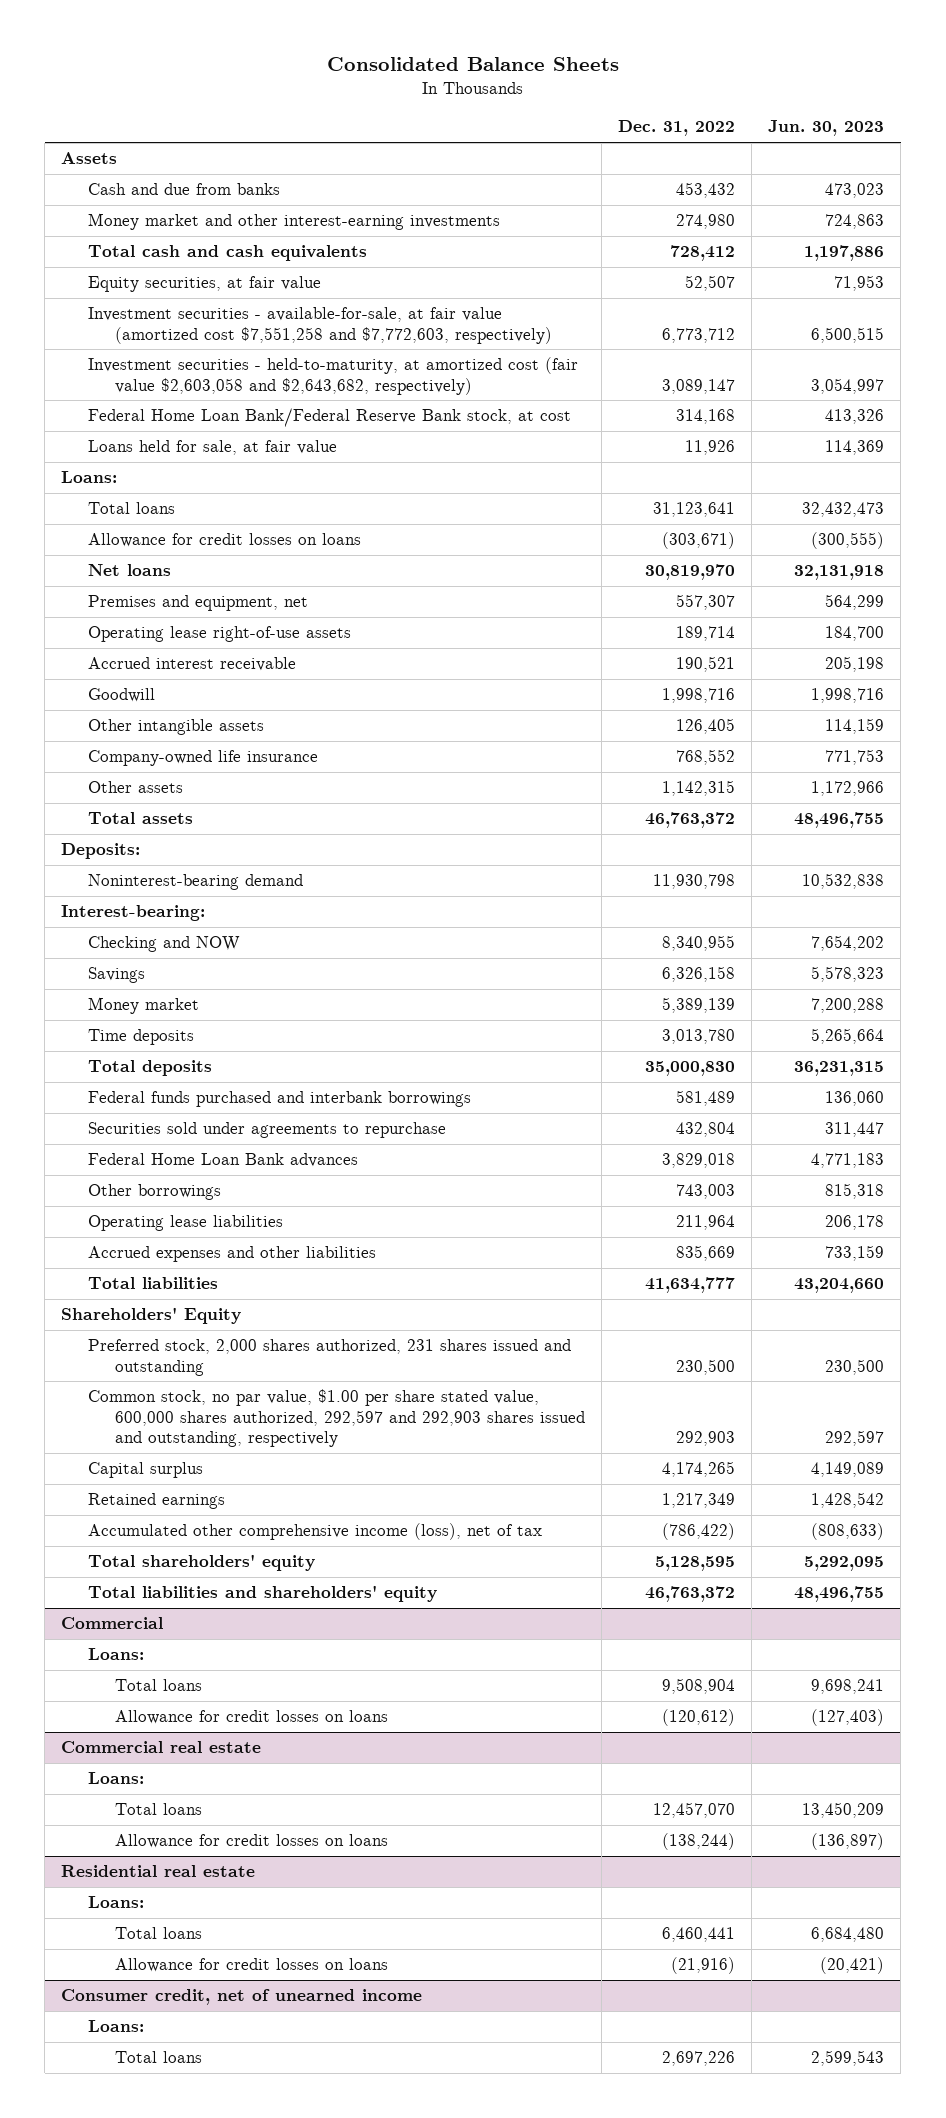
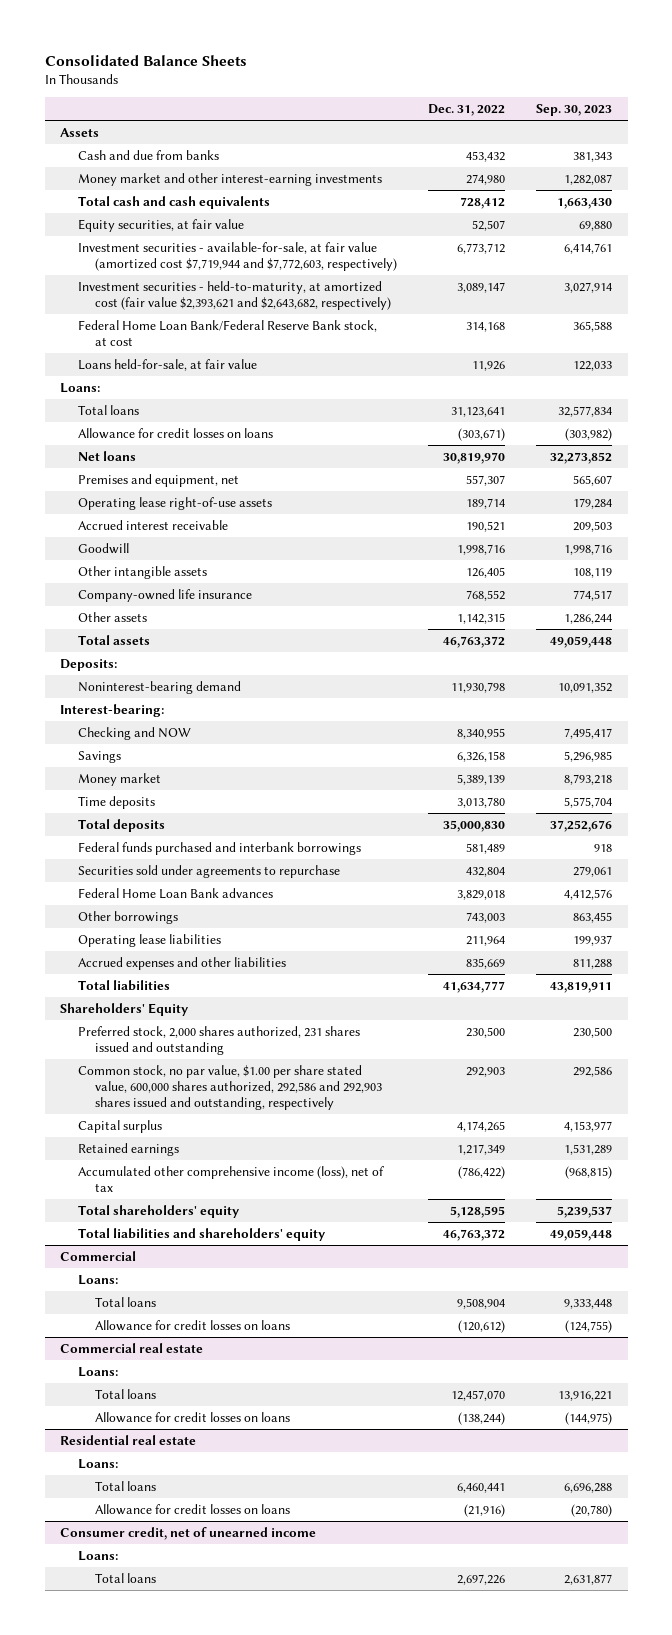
[768,120,885,137] Jun. 30, 2023 -> none
none -> [536,104,613,117] Sep. 30, 2023
[88,307,553,344] Investment securities - available-for-sale, at fair value (amortized cost $7,551,258 and $7,772,603, respectively) -> [77,241,397,271] Investment securities - available-for-sale, at fair value (amortized cost $7,719,944 and $7,772,603, respectively)
[88,357,579,395] Investment securities - held-to-maturity, at amortized cost (fair value $2,603,058 and $2,643,682, respectively) -> [77,280,391,310] Investment securities - held-to-maturity, at amortized cost (fair value $2,393,621 and $2,643,682, respectively)
[88,440,338,456] Loans held for sale, at fair value -> [77,358,257,371] Loans held-for-sale, at fair value
[88,1389,586,1447] Common stock, no par value, $1.00 per share stated value, 600,000 shares authorized, 292,597 and 292,903 shares issued and outstanding, respectively -> [77,1064,382,1111] Common stock, no par value, $1.00 per share stated value, 600,000 shares authorized, 292,586 and 292,903 shares issued and outstanding, respectively

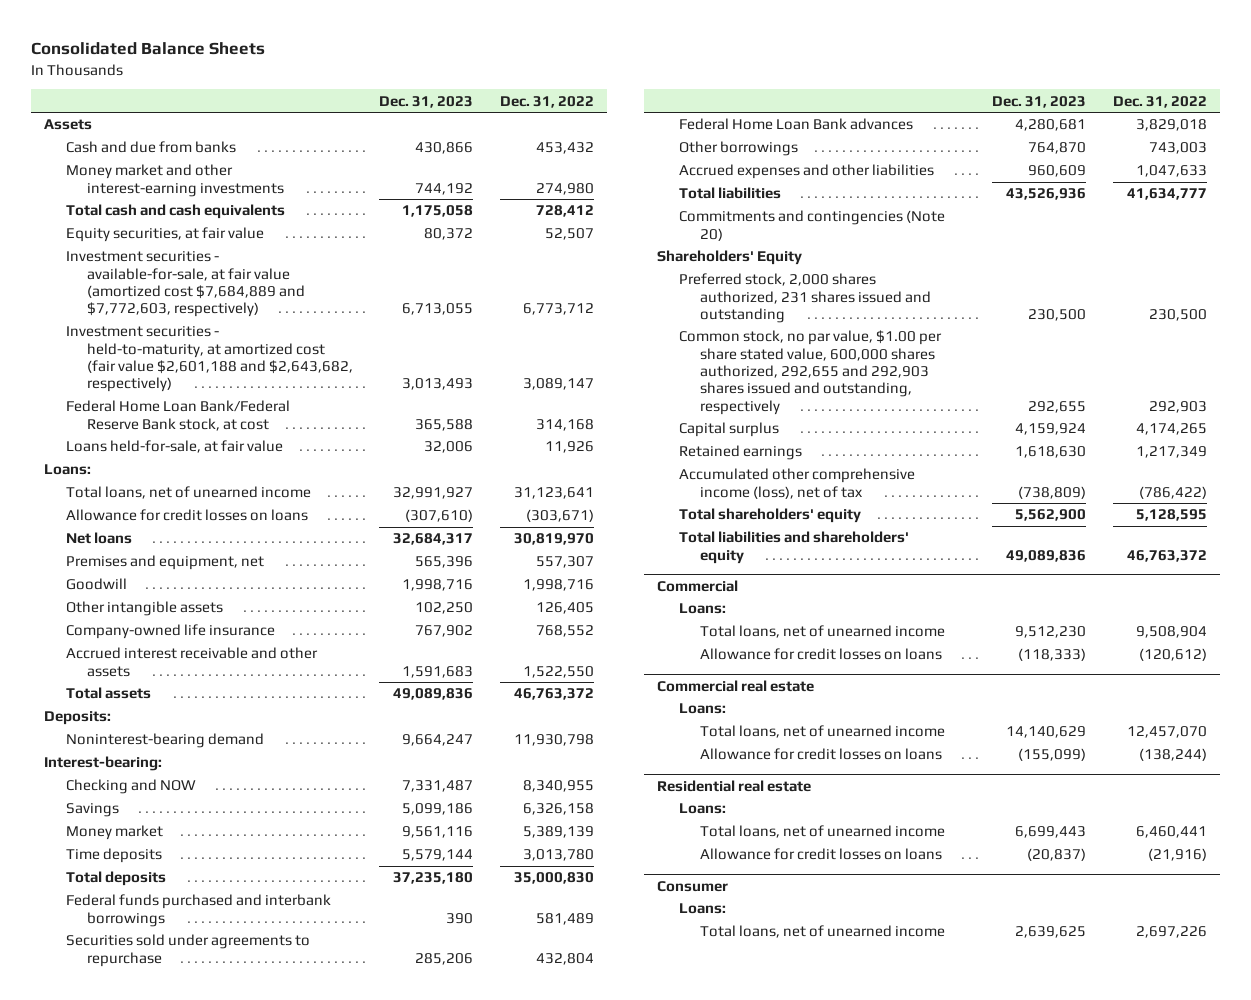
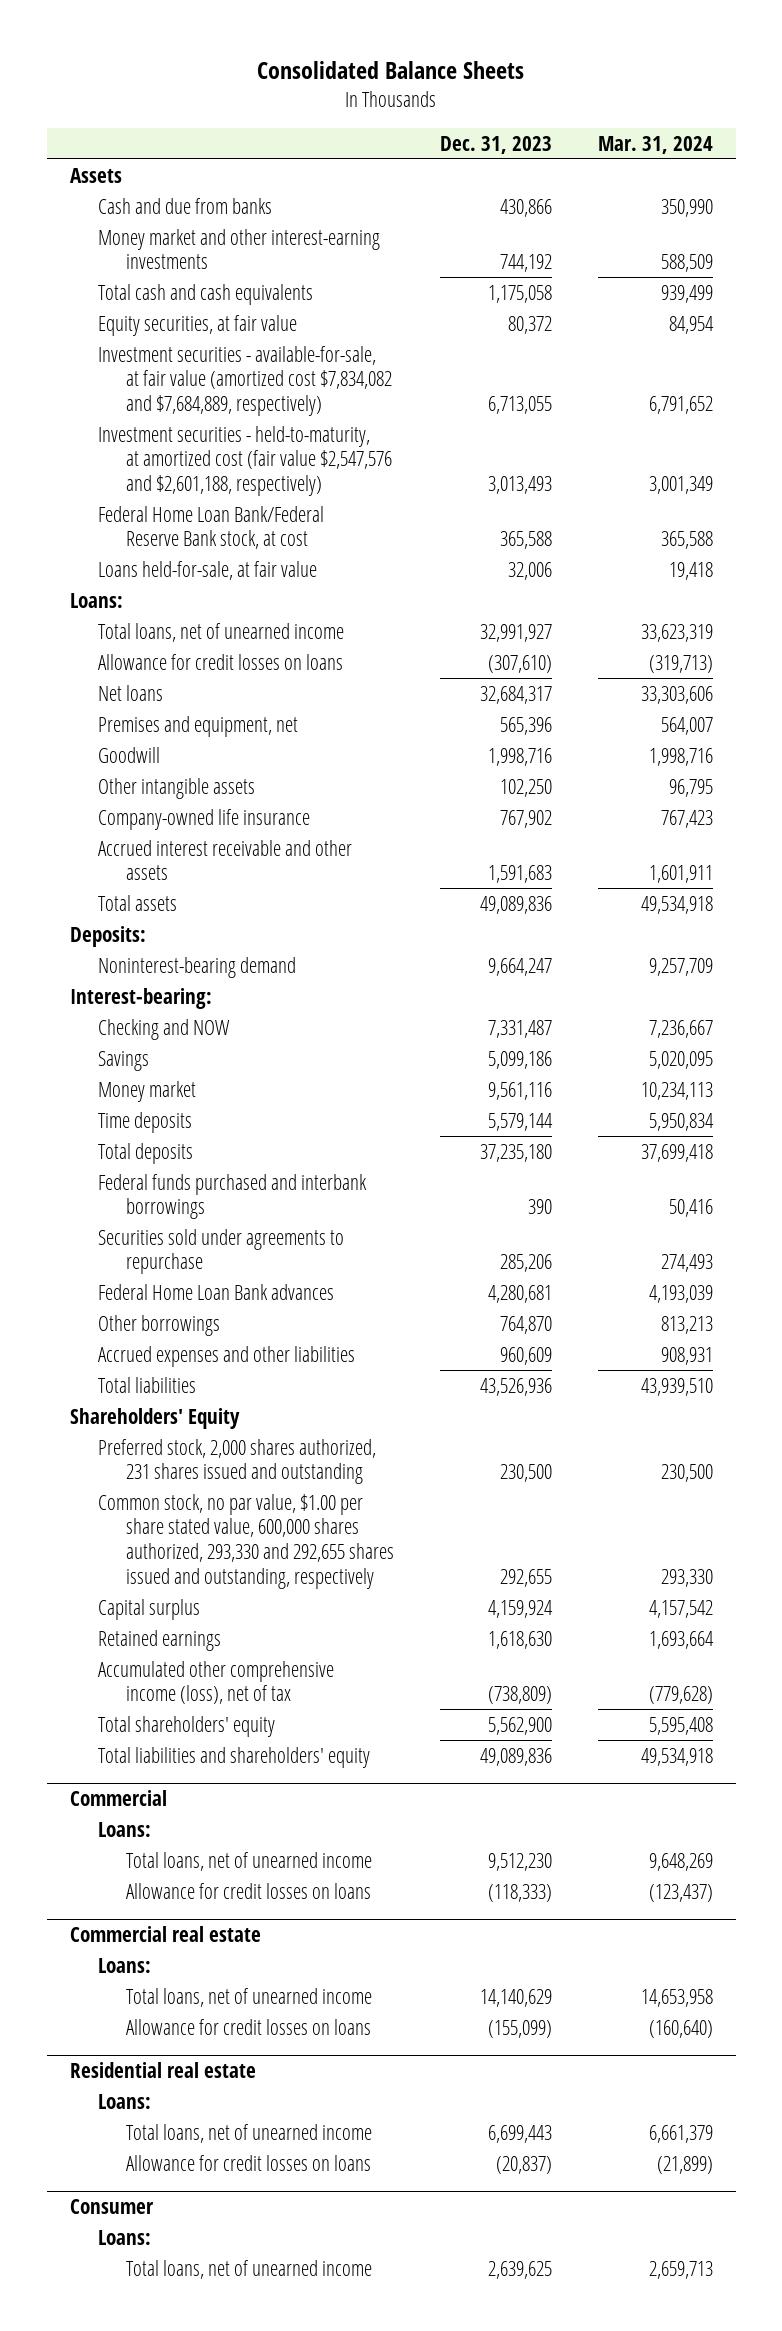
[499,95,594,108] Dec. 31, 2022 -> none
none -> [597,135,713,154] Mar. 31, 2024
[65,251,305,318] Investment securities - available-for-sale, at fair value (amortized cost $7,684,889 and $7,772,603, respectively) -> [97,345,392,417] Investment securities - available-for-sale, at fair value (amortized cost $7,834,082 and $7,684,889, respectively)
[65,326,353,393] Investment securities - held-to-maturity, at amortized cost (fair value $2,601,188 and $2,643,682, respectively) -> [97,425,392,497] Investment securities - held-to-maturity, at amortized cost (fair value $2,547,576 and $2,601,188, respectively)
[678,210,945,241] Commitments and contingencies (Note 20) -> none
[678,330,942,415] Common stock, no par value, $1.00 per share stated value, 600,000 shares authorized, 292,655 and 292,903 shares issued and outstanding, respectively -> [97,1493,394,1589] Common stock, no par value, $1.00 per share stated value, 600,000 shares authorized, 293,330 and 292,655 shares issued and outstanding, respectively

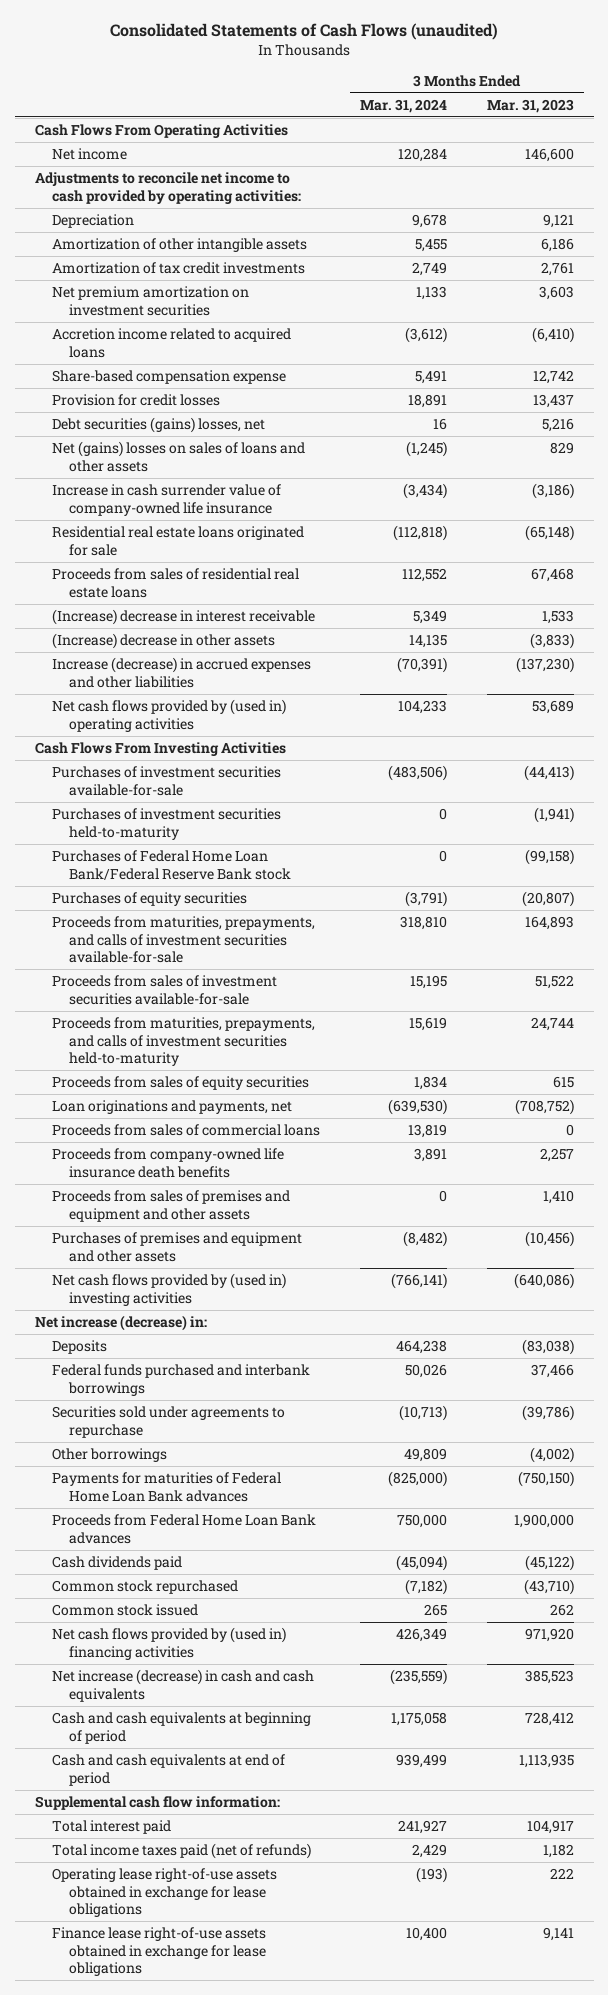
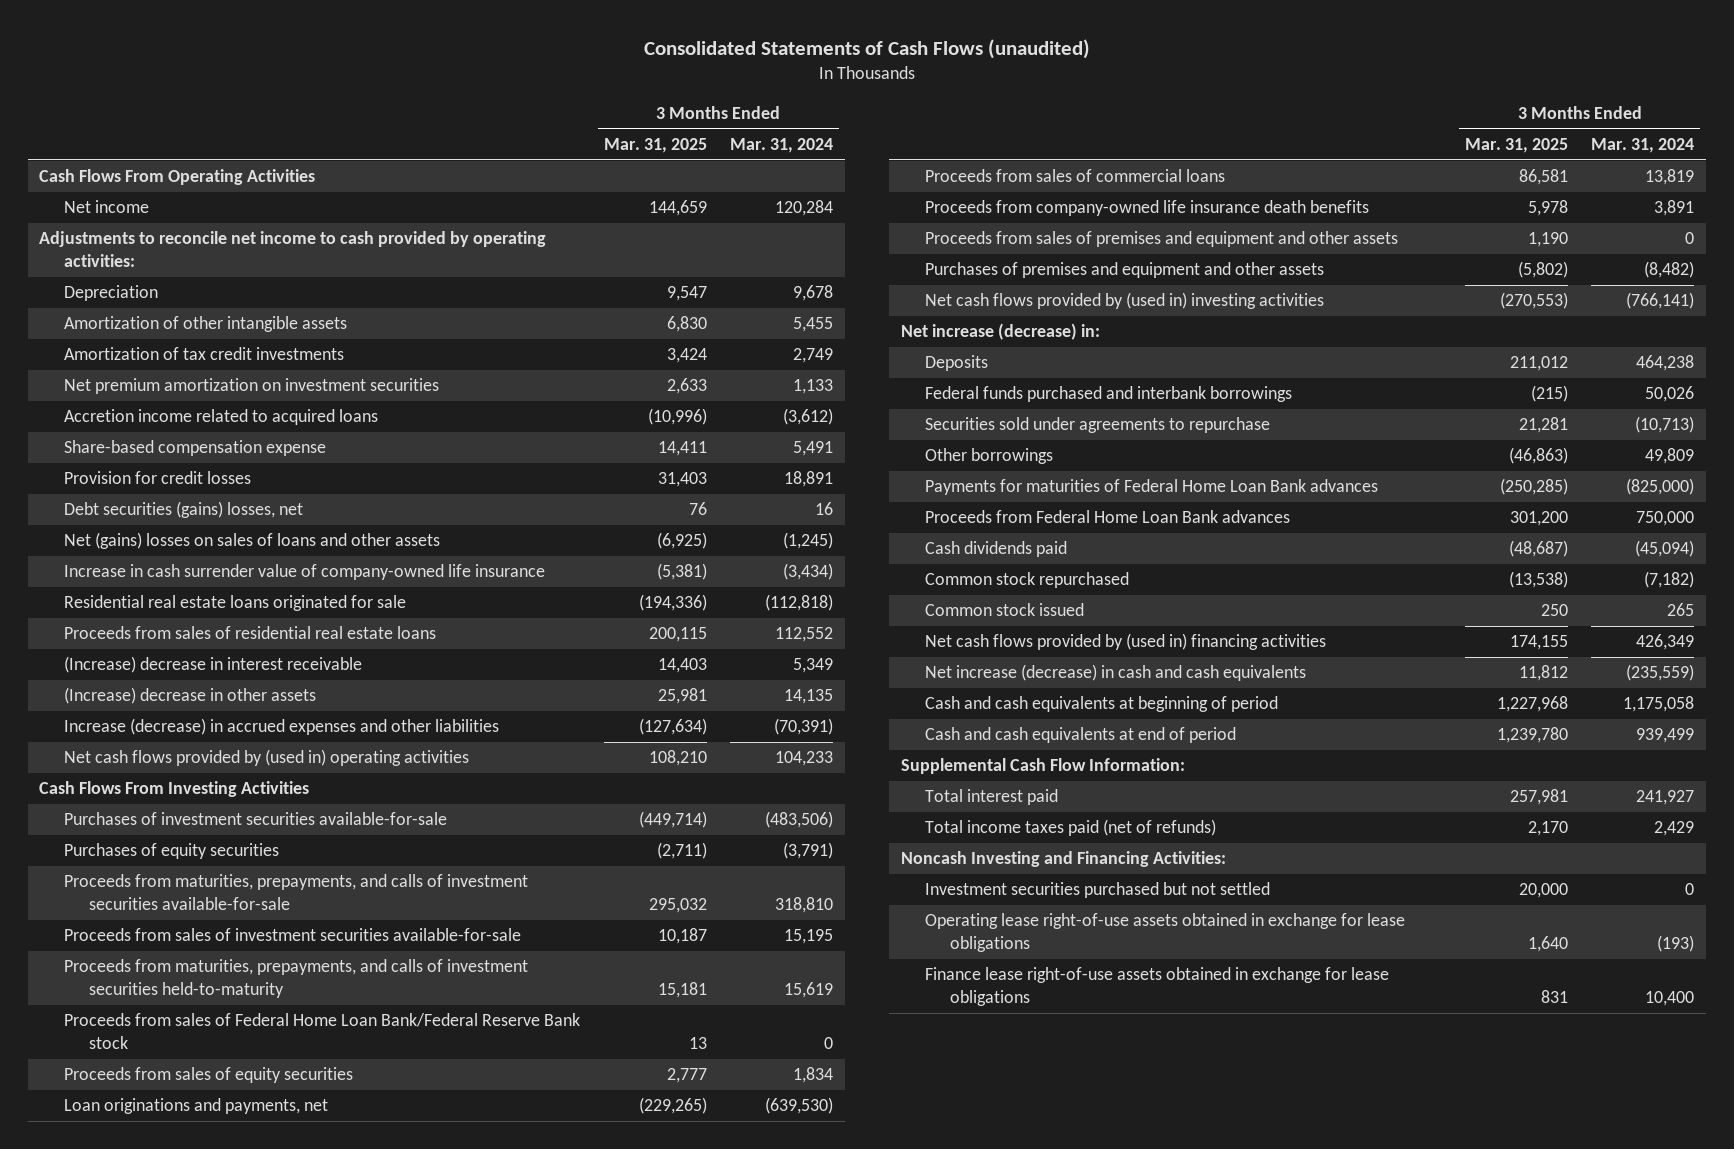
[486,98,574,113] Mar. 31, 2023 -> none
none -> [603,137,707,153] Mar. 31, 2025
[51,807,281,840] Purchases of investment securities held-to-maturity -> none
[51,849,291,880] Purchases of Federal Home Loan Bank/Federal Reserve Bank stock -> none
none -> [64,1013,581,1050] Proceeds from sales of Federal Home Loan Bank/Federal Reserve Bank stock
[34,1795,280,1810] Supplemental cash flow information: -> [900,758,1185,775] Supplemental Cash Flow Information:
none -> [900,851,1226,868] Noncash Investing and Financing Activities:
none -> [925,882,1271,899] Investment securities purchased but not settled

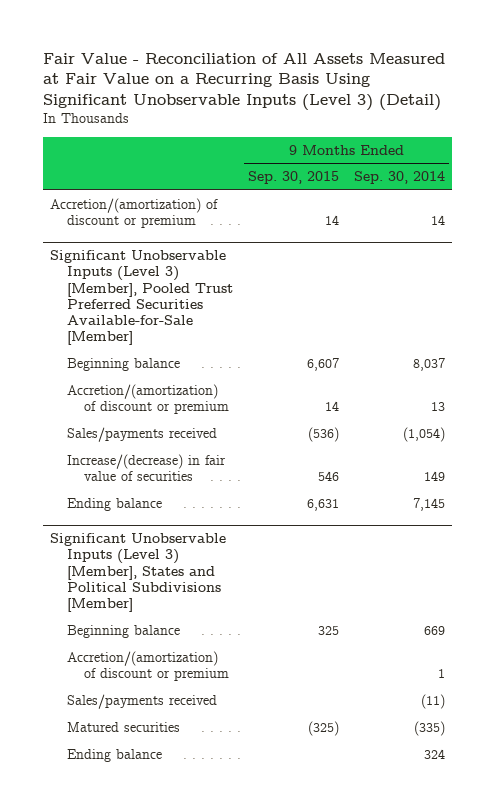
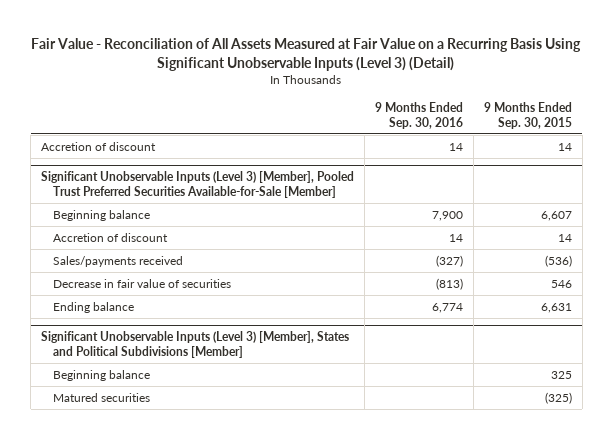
[353,171,445,185] Sep. 30, 2014 -> none
none -> [374,101,463,129] 9 Months Ended Sep. 30, 2016
[50,197,219,229] Accretion/(amortization) of discount or premium -> [41,141,157,151] Accretion of discount
[67,383,230,415] Accretion/(amortization) of discount or premium -> [53,232,169,242] Accretion of discount
[67,453,227,482] Increase/(decrease) in fair value of securities -> [53,278,232,288] Decrease in fair value of securities
[67,650,230,682] Accretion/(amortization) of discount or premium -> none
[67,693,218,709] Sales/payments received -> none
[67,748,163,762] Ending balance -> none

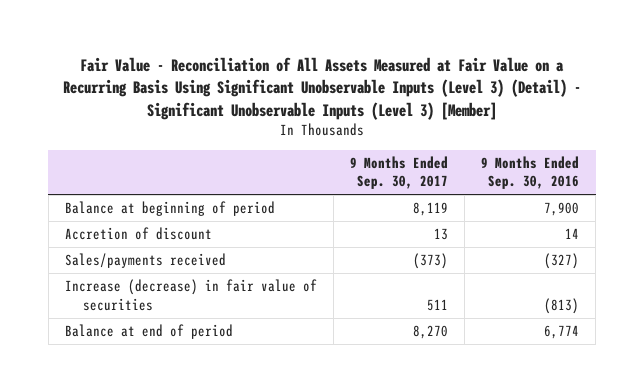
[31,38,582,71] Fair Value - Reconciliation of All Assets Measured at Fair Value on a Recurring Basis Using Significant Unobservable Inputs (Level 3) (Detail) -> [62,56,581,120] Fair Value - Reconciliation of All Assets Measured at Fair Value on a Recurring Basis Using Significant Unobservable Inputs (Level 3) (Detail) - Significant Unobservable Inputs (Level 3) [Member]
[483,101,572,129] 9 Months Ended Sep. 30, 2015 -> none
none -> [349,155,448,190] 9 Months Ended Sep. 30, 2017
[41,141,157,151] Accretion of discount -> none
[41,171,355,199] Significant Unobservable Inputs (Level 3) [Member], Pooled Trust Preferred Securities Available-for-Sale [Member] -> none
[53,209,151,221] Beginning balance -> [64,201,275,217] Balance at beginning of period
[41,331,350,359] Significant Unobservable Inputs (Level 3) [Member], States and Political Subdivisions [Member] -> none
[53,369,151,381] Beginning balance -> none
[53,392,151,402] Matured securities -> none
[53,278,232,288] Decrease in fair value of securities -> [64,279,317,311] Increase (decrease) in fair value of securities
[53,301,135,313] Ending balance -> [64,324,233,340] Balance at end of period

